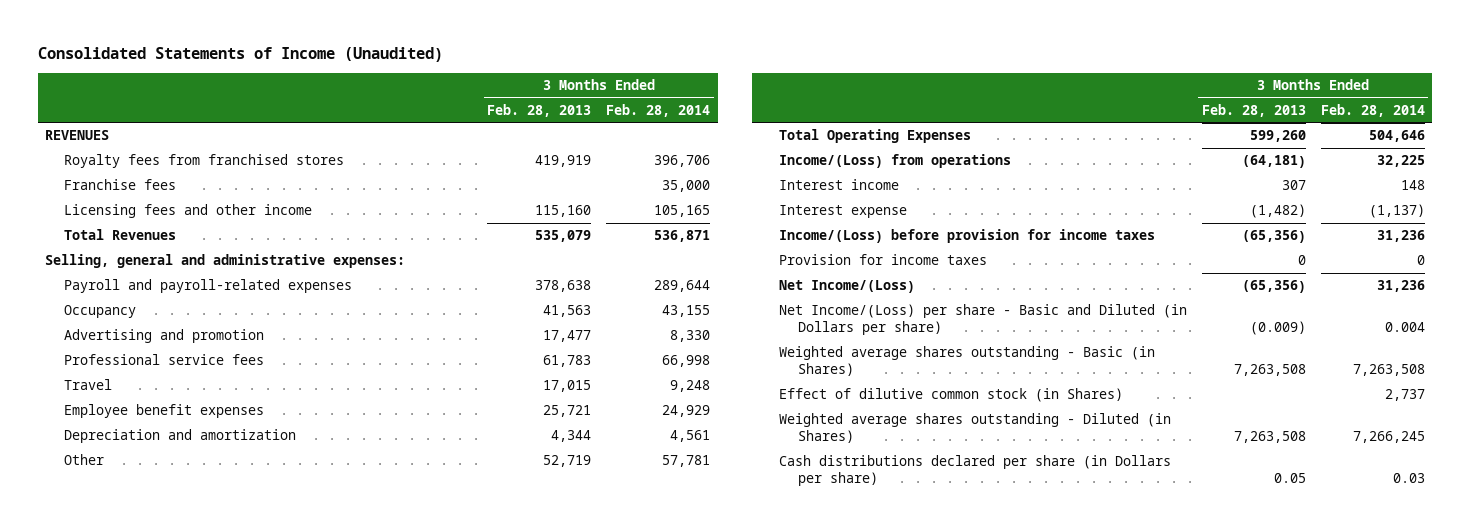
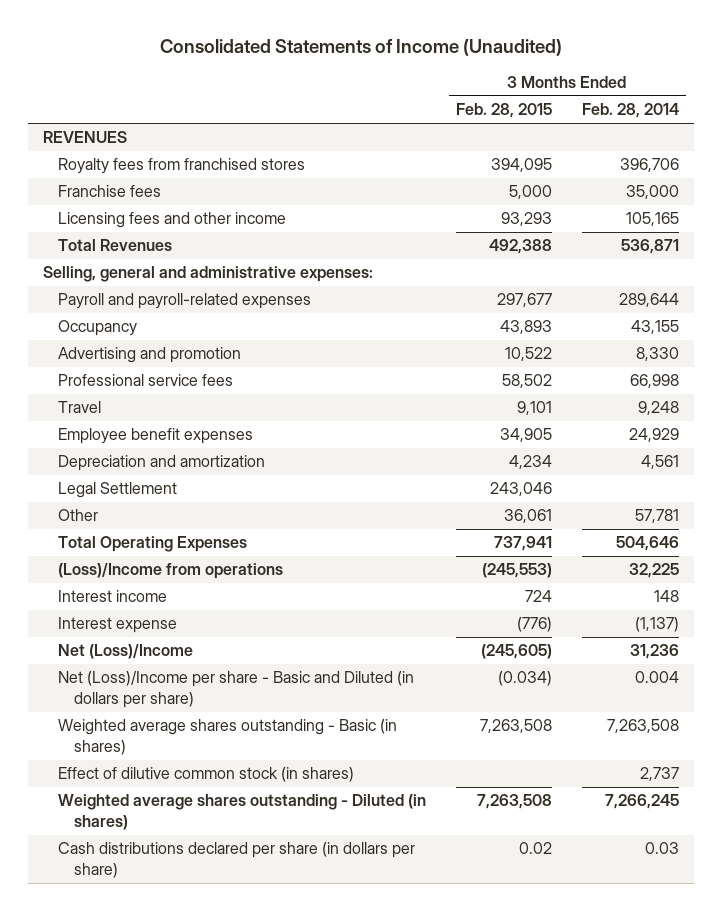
[487,103,592,117] Feb. 28, 2013 -> none
none -> [455,103,552,119] Feb. 28, 2015
none -> [58,482,178,499] Legal Settlement
[778,154,1011,169] Income/(Loss) from operations -> [58,563,284,580] (Loss)/Income from operations
[778,229,1155,244] Income/(Loss) before provision for income taxes -> none
[778,254,987,266] Provision for income taxes -> none
[778,280,915,294] Net Income/(Loss) -> [58,644,194,660] Net (Loss)/Income
[778,304,1187,336] Net Income/(Loss) per share - Basic and Diluted (in Dollars per share) -> [58,671,415,709] Net (Loss)/Income per share - Basic and Diluted (in dollars per share)
[778,346,1155,377] Weighted average shares outstanding - Basic (in Shares) -> [58,719,398,756] Weighted average shares outstanding - Basic (in shares)
[778,388,1123,403] Effect of dilutive common stock (in Shares) -> [58,767,355,783] Effect of dilutive common stock (in shares)
[778,413,1171,444] Weighted average shares outstanding - Diluted (in Shares) -> [58,794,427,831] Weighted average shares outstanding - Diluted (in shares)
[778,455,1171,487] Cash distributions declared per share (in Dollars per share) -> [58,842,416,879] Cash distributions declared per share (in dollars per share)

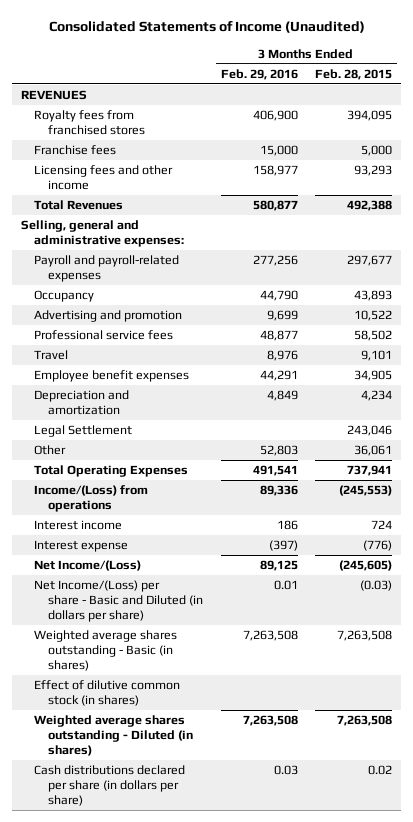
[581,103,679,119] Feb. 28, 2014 -> none
none -> [220,68,298,80] Feb. 29, 2016
[58,563,284,580] (Loss)/Income from operations -> [34,485,149,512] Income/(Loss) from operations
[58,644,194,660] Net (Loss)/Income -> [34,560,142,572] Net Income/(Loss)
[58,671,415,709] Net (Loss)/Income per share - Basic and Diluted (in dollars per share) -> [34,580,203,622] Net Income/(Loss) per share - Basic and Diluted (in dollars per share)
[497,671,552,687] (0.034) -> [360,580,393,592] (0.03)

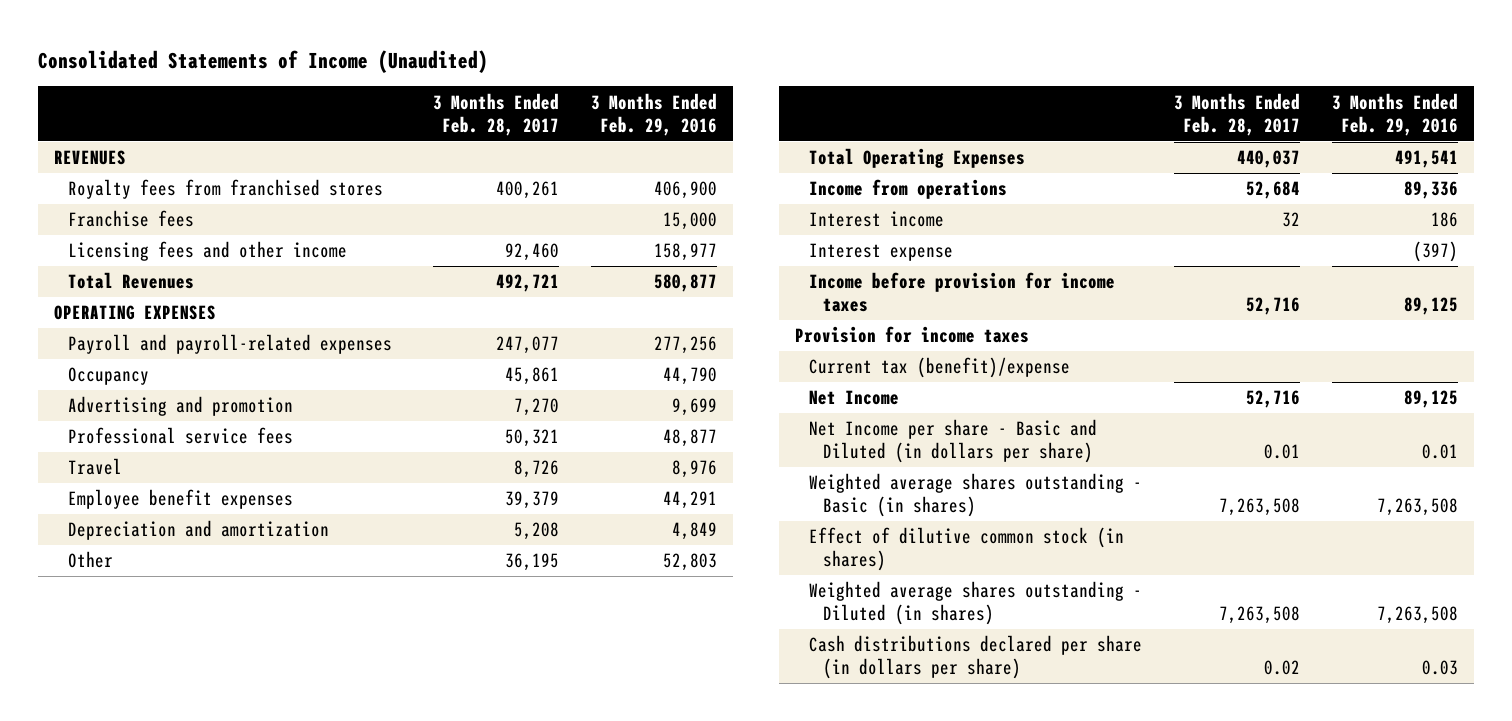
[315,68,393,80] Feb. 28, 2015 -> none
none -> [432,92,559,136] 3 Months Ended Feb. 28, 2017
[20,220,185,247] Selling, general and administrative expenses: -> none
none -> [54,305,217,321] OPERATING EXPENSES
[34,425,133,438] Legal Settlement -> none
[34,485,149,512] Income/(Loss) from operations -> [809,179,1008,200] Income from operations
none -> [809,272,1116,313] Income before provision for income taxes
none -> [795,326,1030,344] Provision for income taxes
none -> [809,357,1071,379] Current tax (benefit)/expense
[34,560,142,572] Net Income/(Loss) -> [809,390,900,406] Net Income
[34,580,203,622] Net Income/(Loss) per share - Basic and Diluted (in dollars per share) -> [809,419,1098,464] Net Income per share - Basic and Diluted (in dollars per share)

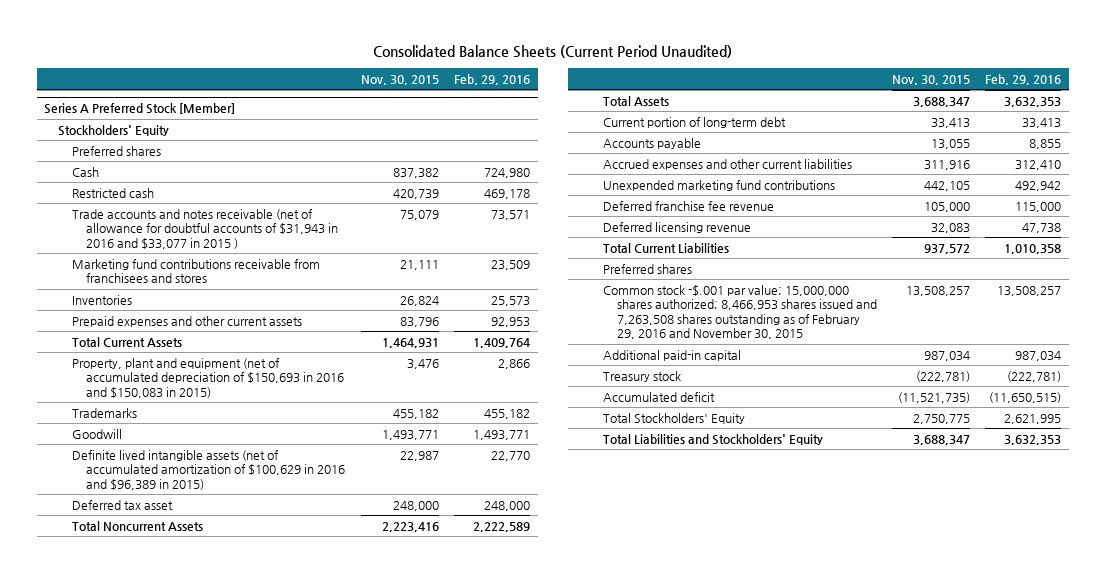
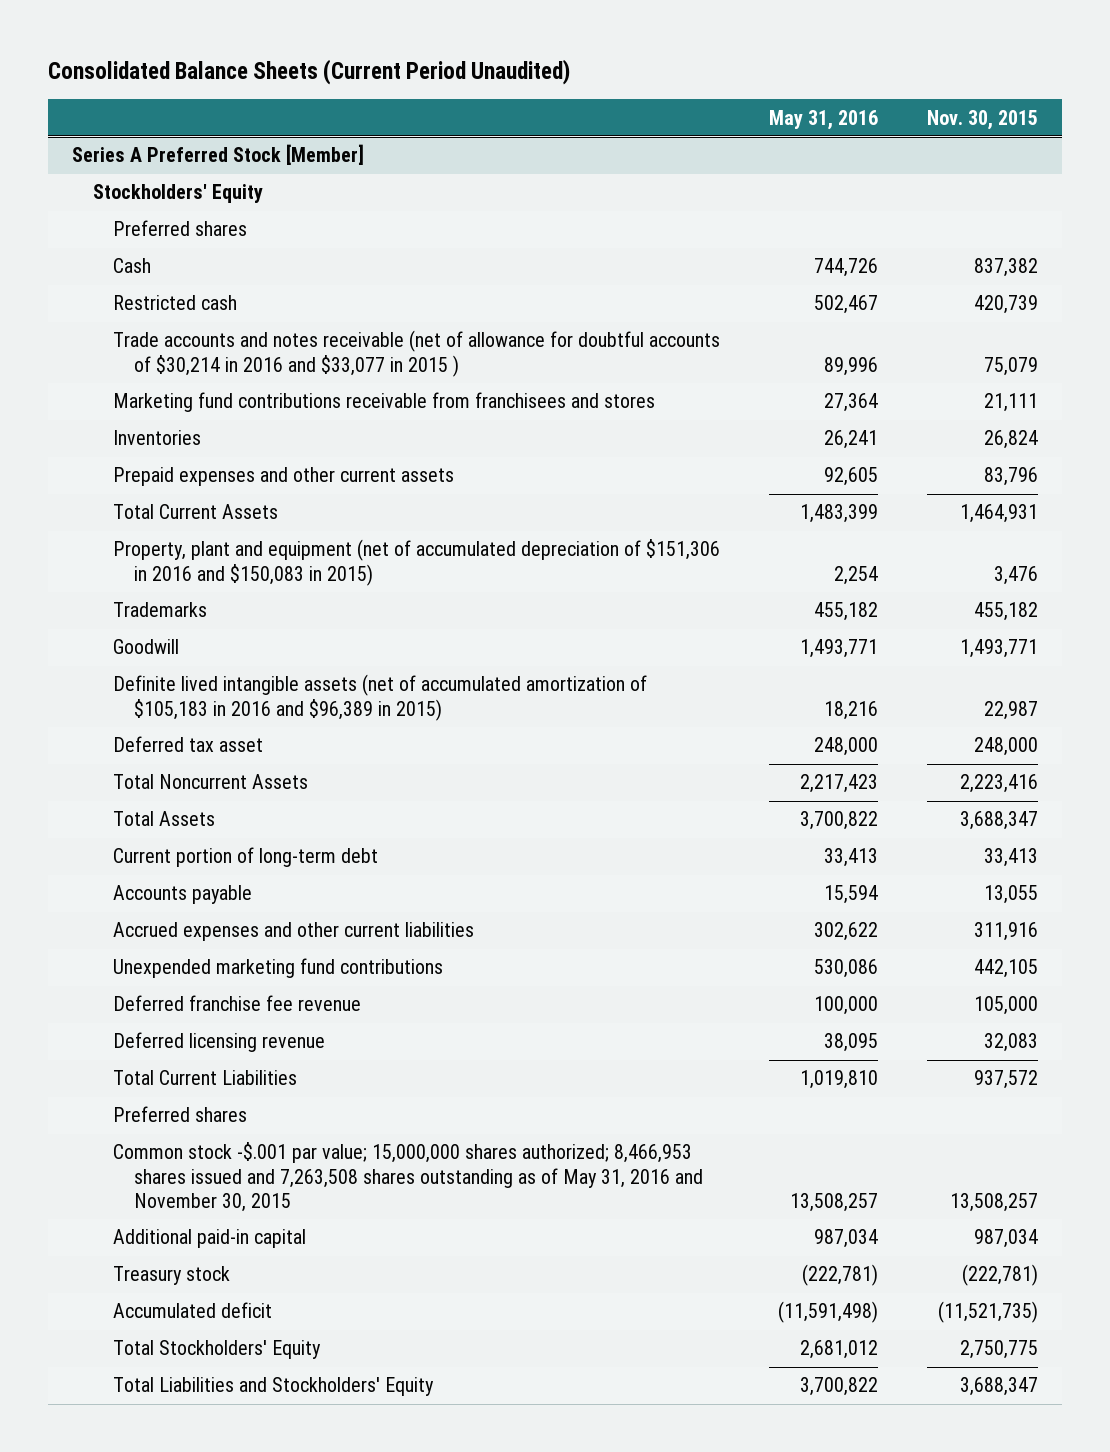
[453,73,530,85] Feb. 29, 2016 -> none
none -> [768,109,878,130] May 31, 2016
[71,208,338,249] Trade accounts and notes receivable (net of allowance for doubtful accounts of $31,943 in 2016 and $33,077 in 2015 ) -> [113,330,721,377] Trade accounts and notes receivable (net of allowance for doubtful accounts of $30,214 in 2016 and $33,077 in 2015 )
[71,357,344,398] Property, plant and equipment (net of accumulated depreciation of $150,693 in 2016 and $150,083 in 2015) -> [113,539,721,586] Property, plant and equipment (net of accumulated depreciation of $151,306 in 2016 and $150,083 in 2015)
[71,449,345,490] Definite lived intangible assets (net of accumulated amortization of $100,629 in 2016 and $96,389 in 2015) -> [113,674,648,721] Definite lived intangible assets (net of accumulated amortization of $105,183 in 2016 and $96,389 in 2015)
[603,284,878,340] Common stock -$.001 par value; 15,000,000 shares authorized; 8,466,953 shares issued and 7,263,508 shares outstanding as of February 29, 2016 and November 30, 2015 -> [113,1142,703,1212] Common stock -$.001 par value; 15,000,000 shares authorized; 8,466,953 shares issued and 7,263,508 shares outstanding as of May 31, 2016 and November 30, 2015

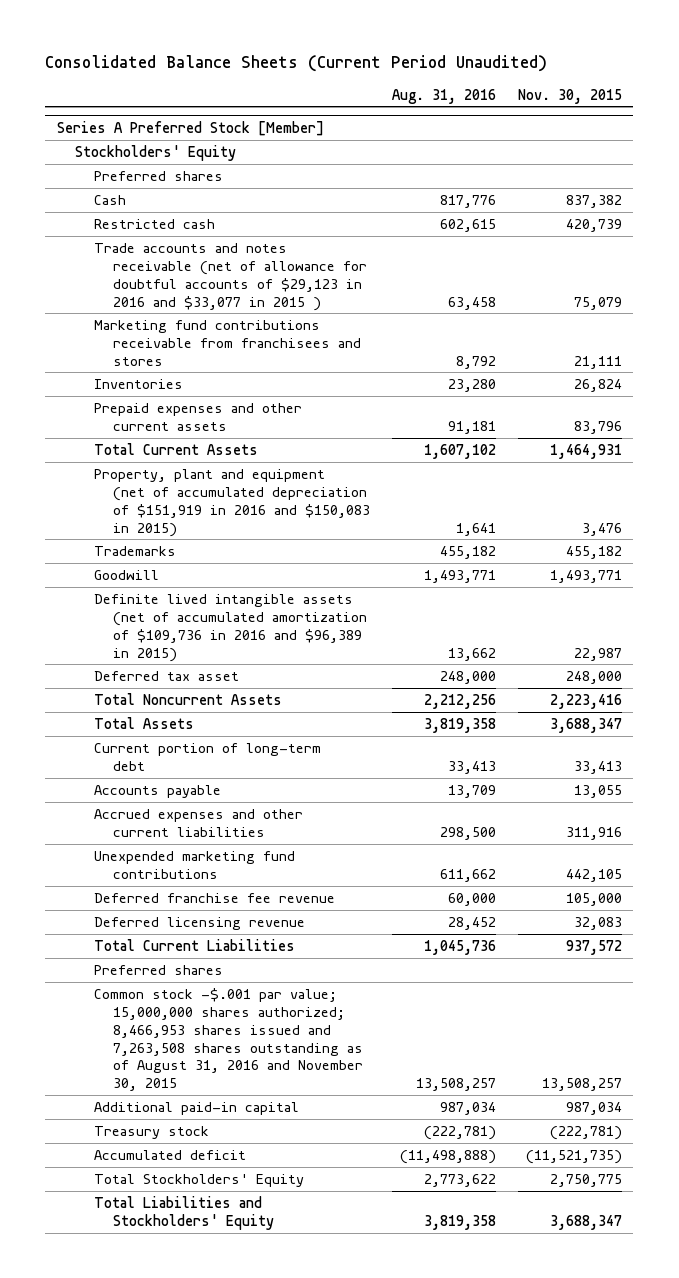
[768,109,878,130] May 31, 2016 -> none
none -> [392,88,497,104] Aug. 31, 2016
[113,330,721,377] Trade accounts and notes receivable (net of allowance for doubtful accounts of $30,214 in 2016 and $33,077 in 2015 ) -> [94,242,367,311] Trade accounts and notes receivable (net of allowance for doubtful accounts of $29,123 in 2016 and $33,077 in 2015 )
[113,539,721,586] Property, plant and equipment (net of accumulated depreciation of $151,306 in 2016 and $150,083 in 2015) -> [94,468,370,537] Property, plant and equipment (net of accumulated depreciation of $151,919 in 2016 and $150,083 in 2015)
[113,674,648,721] Definite lived intangible assets (net of accumulated amortization of $105,183 in 2016 and $96,389 in 2015) -> [94,593,367,662] Definite lived intangible assets (net of accumulated amortization of $109,736 in 2016 and $96,389 in 2015)
[113,1142,703,1212] Common stock -$.001 par value; 15,000,000 shares authorized; 8,466,953 shares issued and 7,263,508 shares outstanding as of May 31, 2016 and November 30, 2015 -> [94,987,363,1092] Common stock -$.001 par value; 15,000,000 shares authorized; 8,466,953 shares issued and 7,263,508 shares outstanding as of August 31, 2016 and November 30, 2015

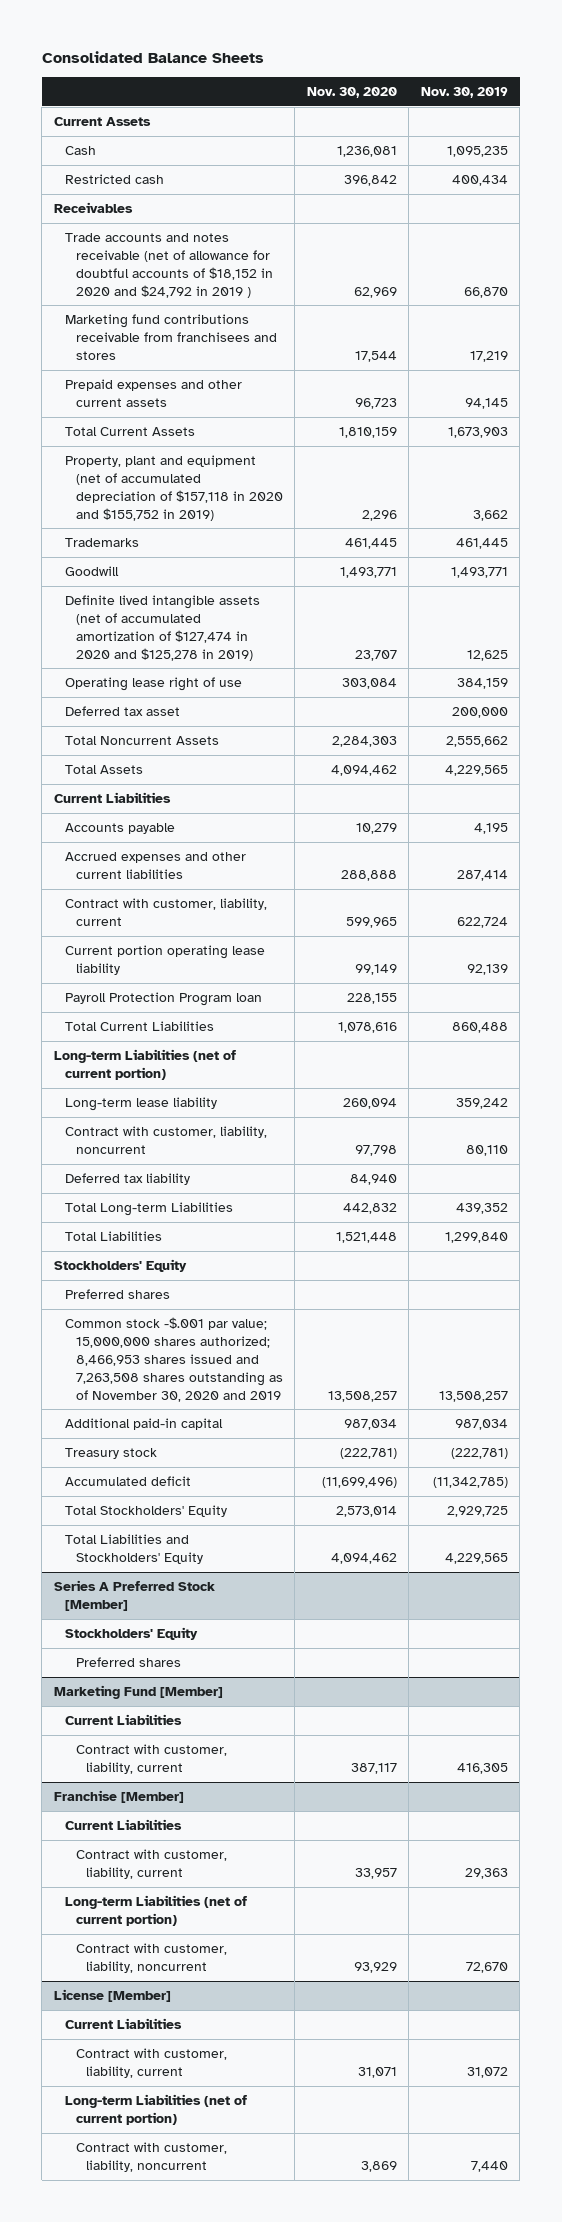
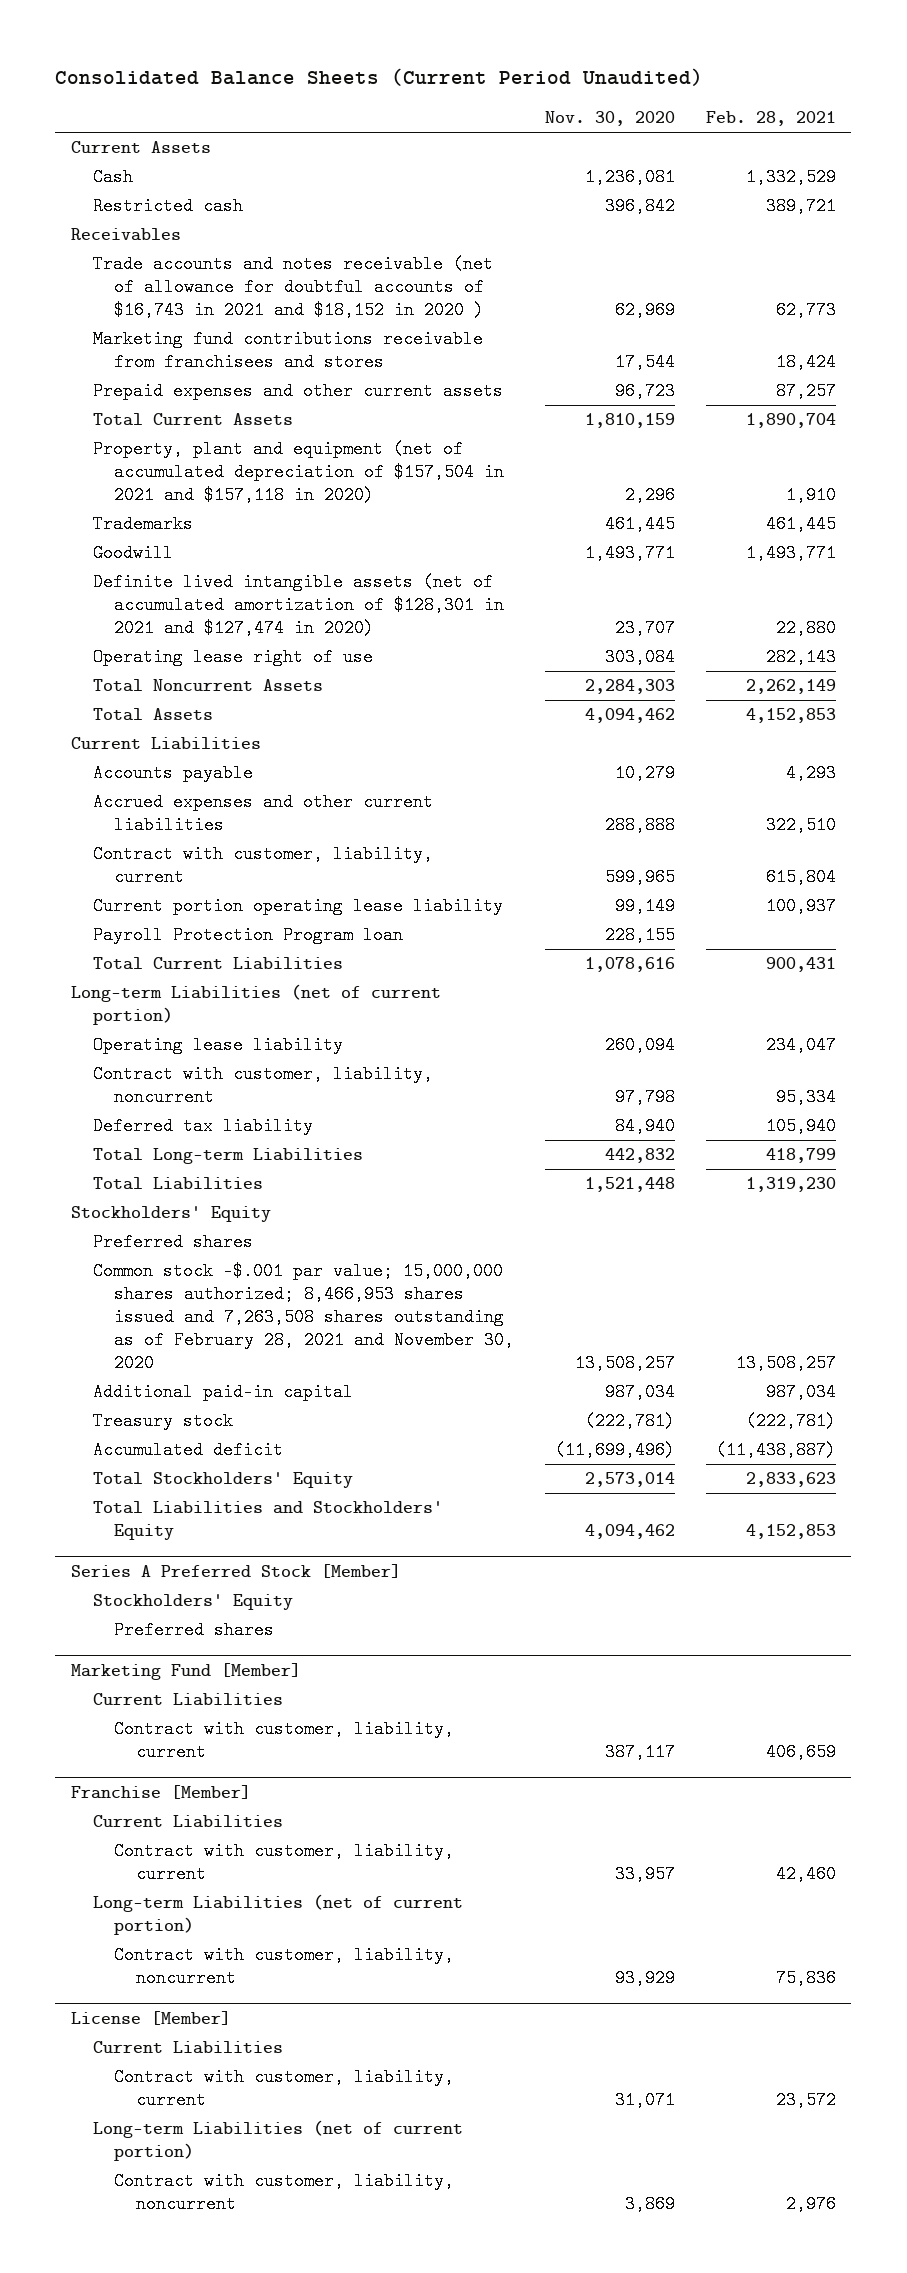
[41,51,264,64] Consolidated Balance Sheets -> [55,68,704,87] Consolidated Balance Sheets (Current Period Unaudited)
[420,87,508,99] Nov. 30, 2019 -> none
none -> [706,111,837,127] Feb. 28, 2021
[64,233,273,298] Trade accounts and notes receivable (net of allowance for doubtful accounts of $18,152 in 2020 and $24,792 in 2019 ) -> [92,255,493,320] Trade accounts and notes receivable (net of allowance for doubtful accounts of $16,743 in 2021 and $18,152 in 2020 )
[64,455,283,521] Property, plant and equipment (net of accumulated depreciation of $157,118 in 2020 and $155,752 in 2019) -> [92,440,505,505] Property, plant and equipment (net of accumulated depreciation of $157,504 in 2021 and $157,118 in 2020)
[64,595,260,661] Definite lived intangible assets (net of accumulated amortization of $127,474 in 2020 and $125,278 in 2019) -> [92,573,505,638] Definite lived intangible assets (net of accumulated amortization of $128,301 in 2021 and $127,474 in 2020)
[64,706,180,717] Deferred tax asset -> none
[64,1097,217,1112] Long-term lease liability -> [92,1036,343,1055] Operating lease liability
[64,1317,283,1402] Common stock -$.001 par value; 15,000,000 shares authorized; 8,466,953 shares issued and 7,263,508 shares outstanding as of November 30, 2020 and 2019 -> [92,1262,515,1372] Common stock -$.001 par value; 15,000,000 shares authorized; 8,466,953 shares issued and 7,263,508 shares outstanding as of February 28, 2021 and November 30, 2020

